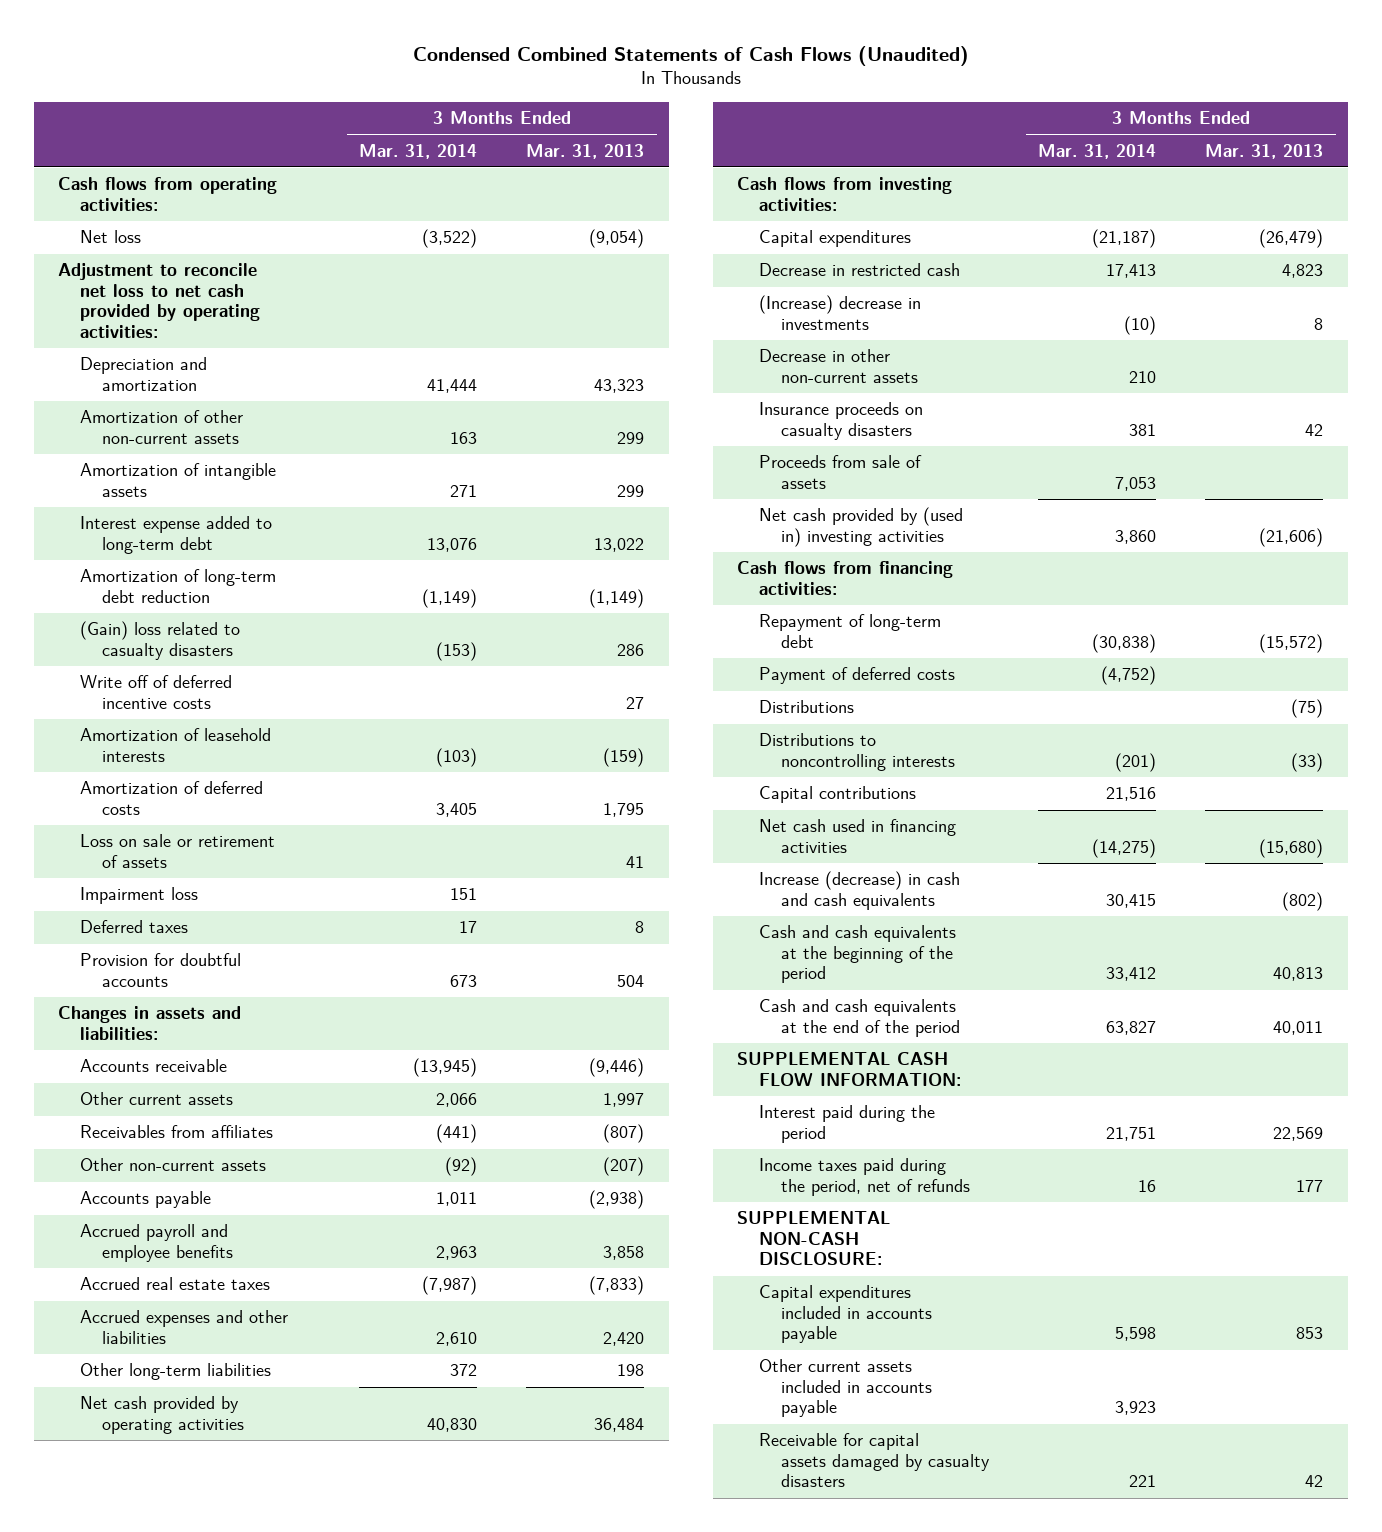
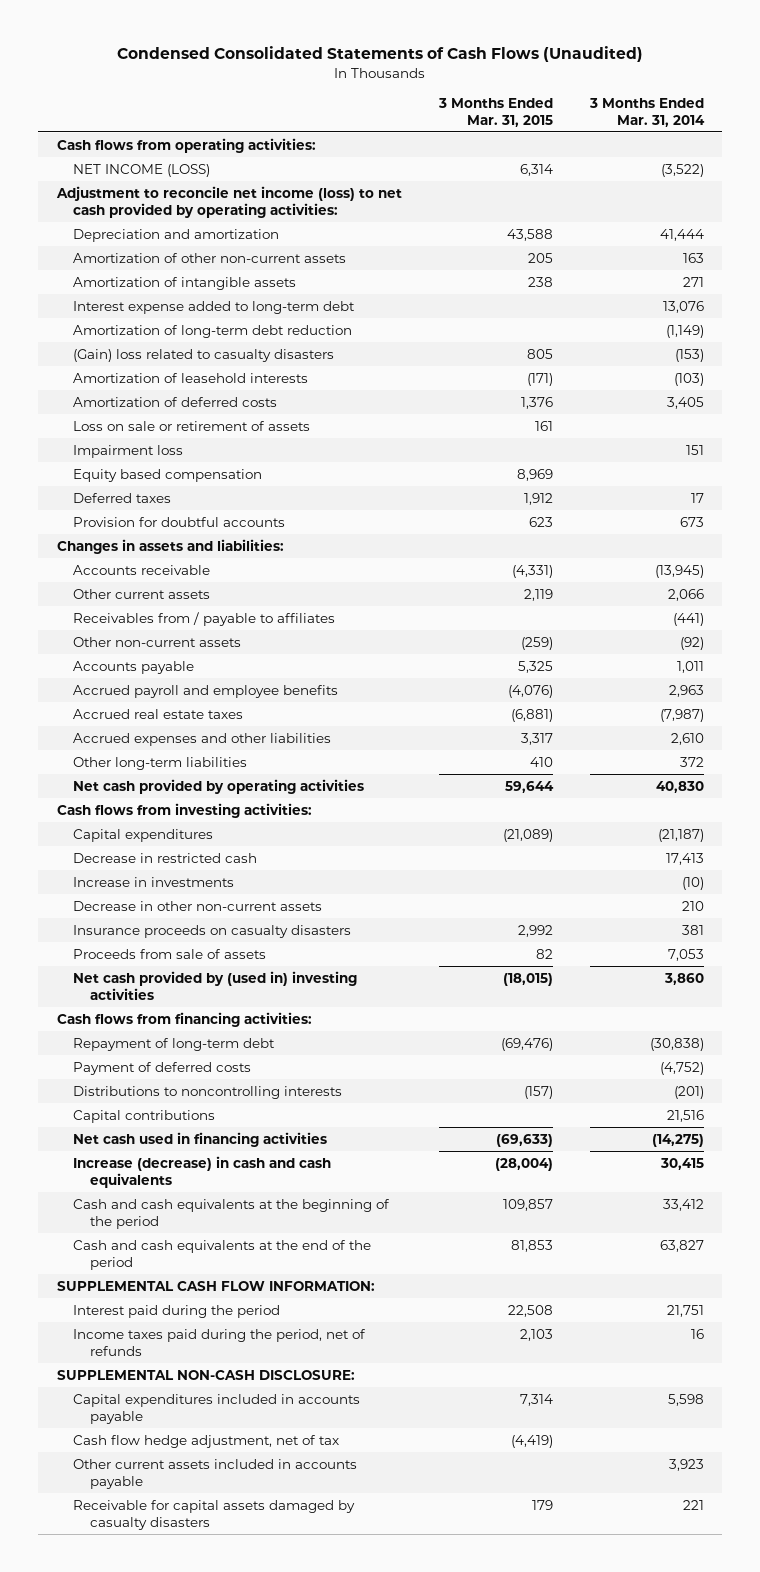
[412,45,969,66] Condensed Combined Statements of Cash Flows (Unaudited) -> [117,46,644,63] Condensed Consolidated Statements of Cash Flows (Unaudited)
[526,143,645,159] Mar. 31, 2013 -> none
none -> [437,97,553,127] 3 Months Ended Mar. 31, 2015
[80,230,142,244] Net loss -> [73,163,211,177] NET INCOME (LOSS)
[58,263,261,338] Adjustment to reconcile net loss to net cash provided by operating activities: -> [55,185,402,218] Adjustment to reconcile net income (loss) to net cash provided by operating activities:
[80,675,233,709] Write off of deferred incentive costs -> none
none -> [73,468,263,482] Equity based compensation
[80,1125,274,1139] Receivables from affiliates -> [73,611,336,626] Receivables from / payable to affiliates
[759,295,922,330] (Increase) decrease in investments -> [73,876,235,887] Increase in investments
[759,700,855,714] Distributions -> none
none -> [73,1434,340,1448] Cash flow hedge adjustment, net of tax

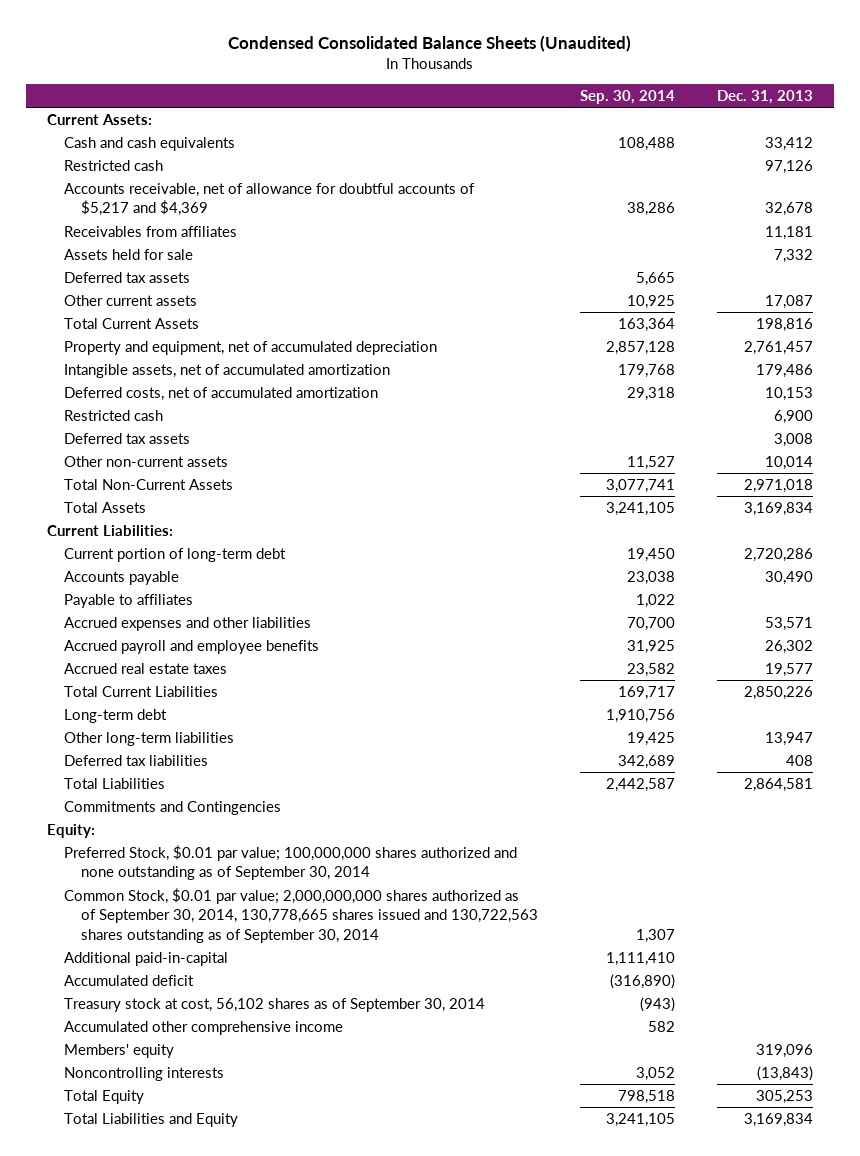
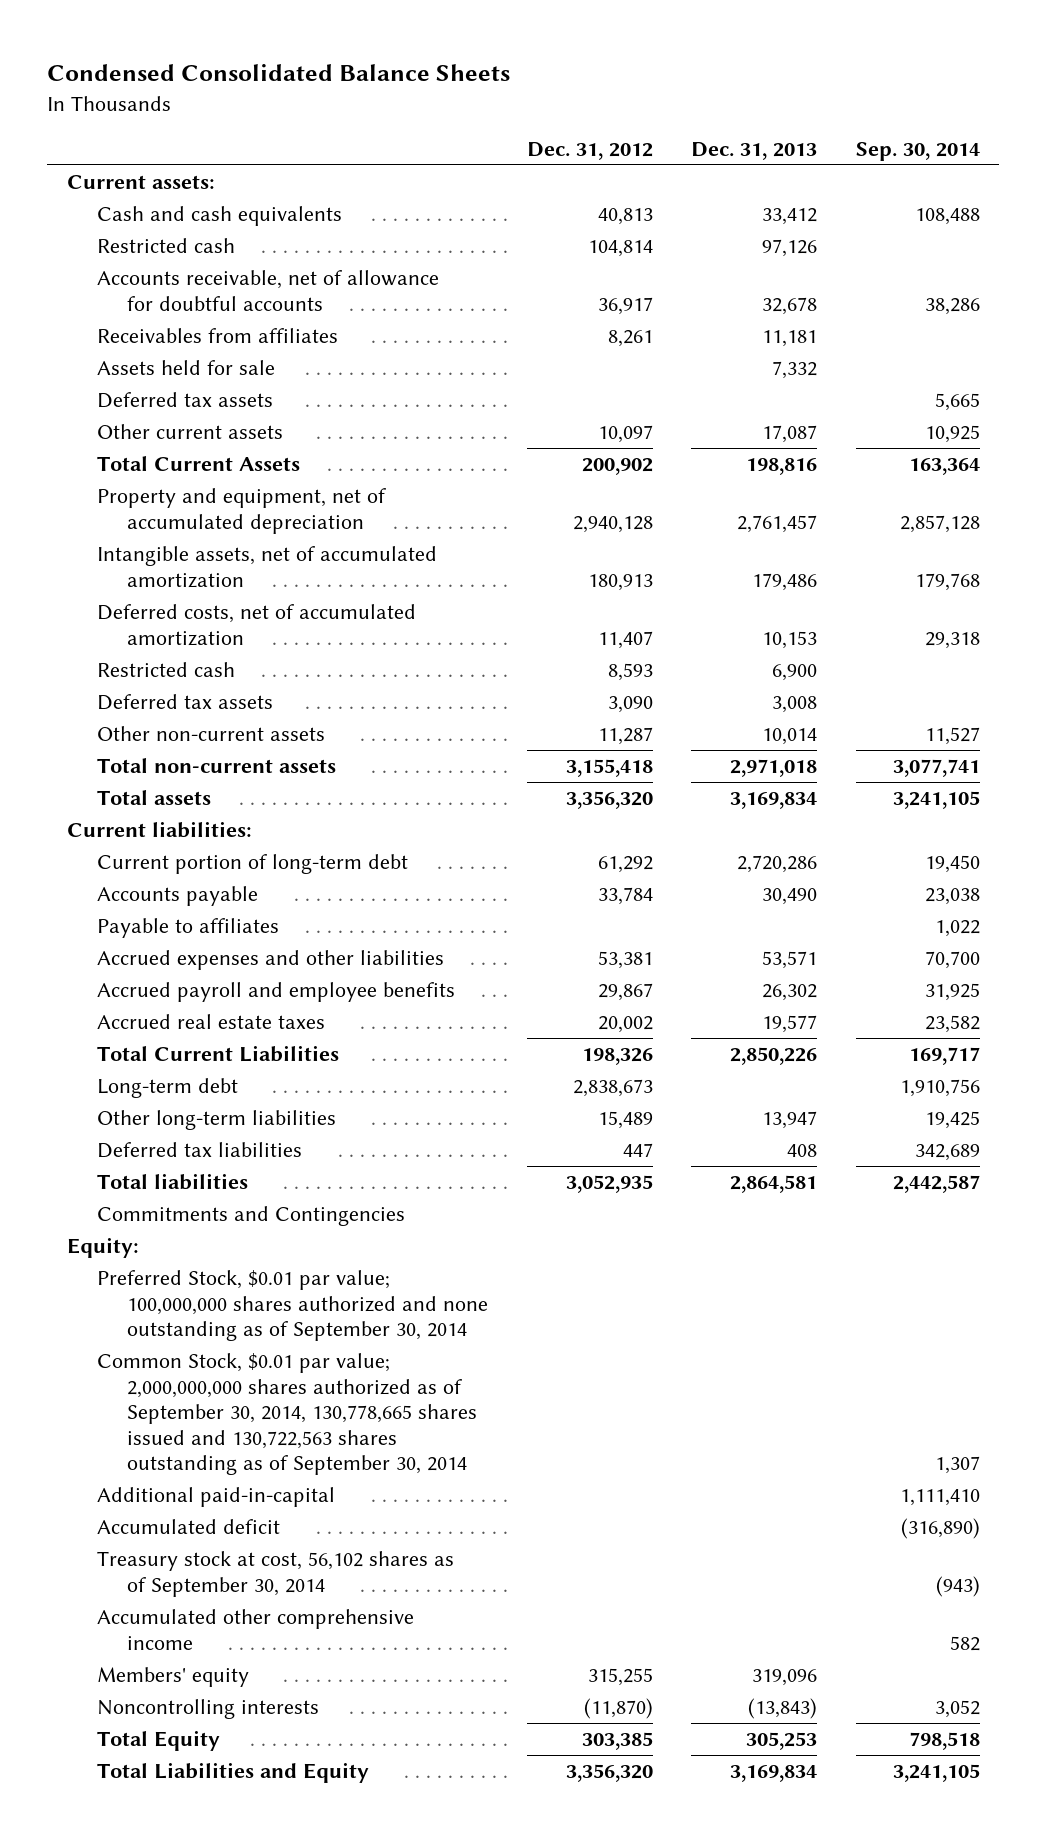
[227,34,631,52] Condensed Consolidated Balance Sheets (Unaudited) -> [47,64,511,82] Condensed Consolidated Balance Sheets
none -> [526,141,653,160] Dec. 31, 2012
[46,114,152,126] Current Assets: -> [66,175,215,190] Current assets:
[63,183,475,217] Accounts receivable, net of allowance for doubtful accounts of $5,217 and $4,369 -> [96,270,439,311] Accounts receivable, net of allowance for doubtful accounts
[63,479,233,491] Total Non-Current Assets -> [96,758,336,774] Total non-current assets
[63,502,146,514] Total Assets -> [96,790,211,806] Total assets
[46,525,173,537] Current Liabilities: -> [66,821,252,839] Current liabilities:
[63,778,165,790] Total Liabilities -> [96,1173,248,1191] Total liabilities

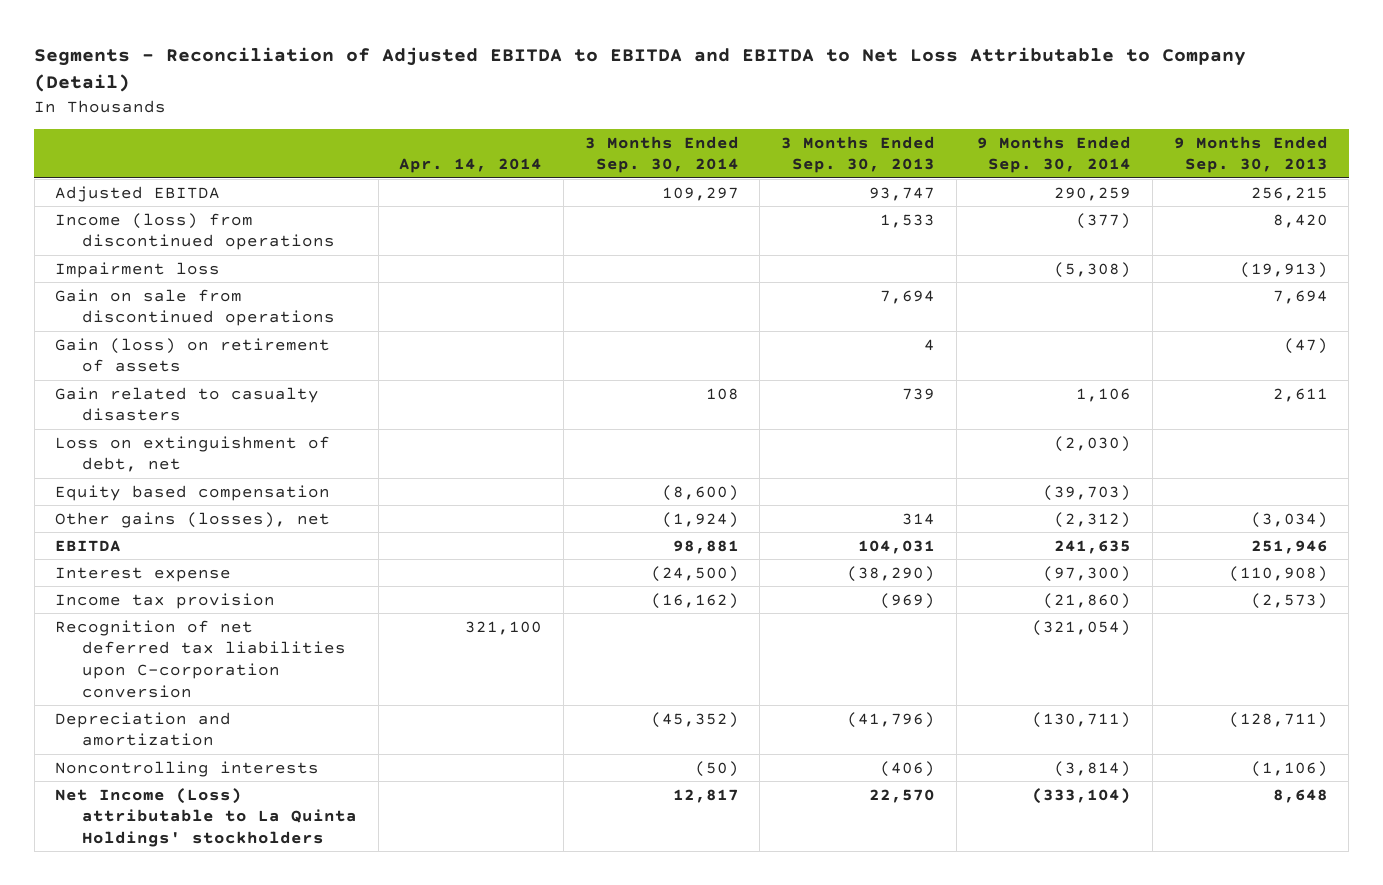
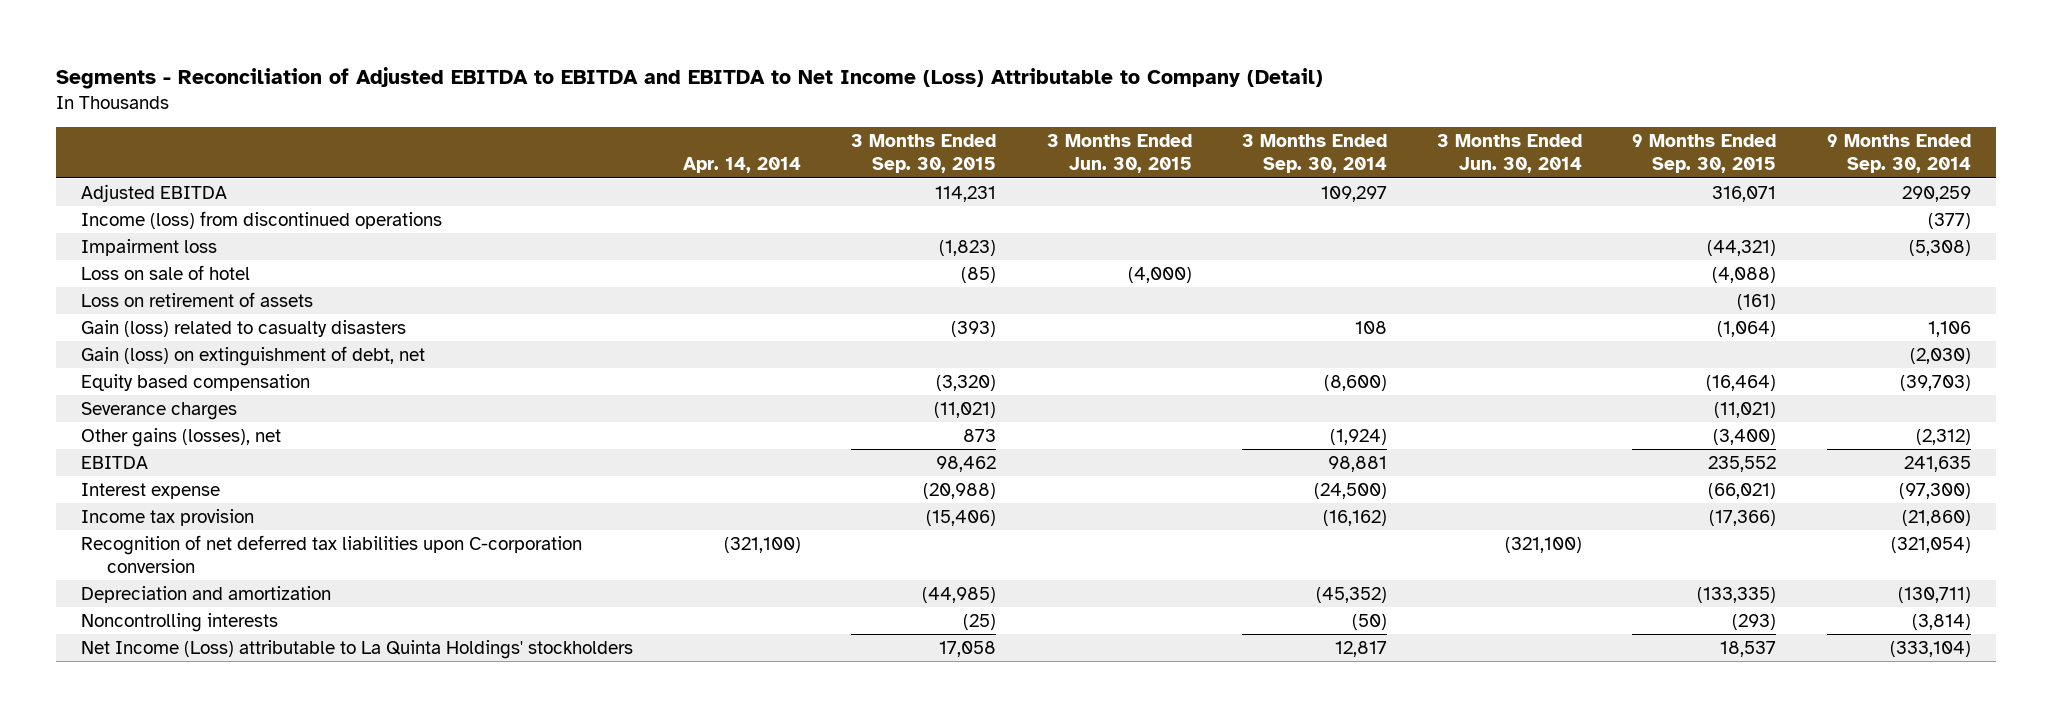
[34,47,1247,93] Segments - Reconciliation of Adjusted EBITDA to EBITDA and EBITDA to Net Loss Attributable to Company (Detail) -> [55,67,1323,90] Segments - Reconciliation of Adjusted EBITDA to EBITDA and EBITDA to Net Income (Loss) Attributable to Company (Detail)
[781,135,936,174] 3 Months Ended Sep. 30, 2013 -> none
[1173,135,1328,174] 9 Months Ended Sep. 30, 2013 -> none
none -> [851,134,997,174] 3 Months Ended Sep. 30, 2015
none -> [1046,134,1192,174] 3 Months Ended Jun. 30, 2015
none -> [1437,134,1583,174] 3 Months Ended Jun. 30, 2014
none -> [1632,134,1777,174] 9 Months Ended Sep. 30, 2015
[55,288,336,327] Gain on sale from discontinued operations -> none
none -> [80,264,250,280] Loss on sale of hotel
[55,337,331,373] Gain (loss) on retirement of assets -> [80,291,313,307] Loss on retirement of assets
[55,386,320,422] Gain related to casualty disasters -> [80,319,406,337] Gain (loss) related to casualty disasters
[55,435,331,473] Loss on extinguishment of debt, net -> [80,345,425,366] Gain (loss) on extinguishment of debt, net
none -> [80,401,237,420] Severance charges
[465,620,543,635] 321,100 -> [724,536,802,553] (321,100)

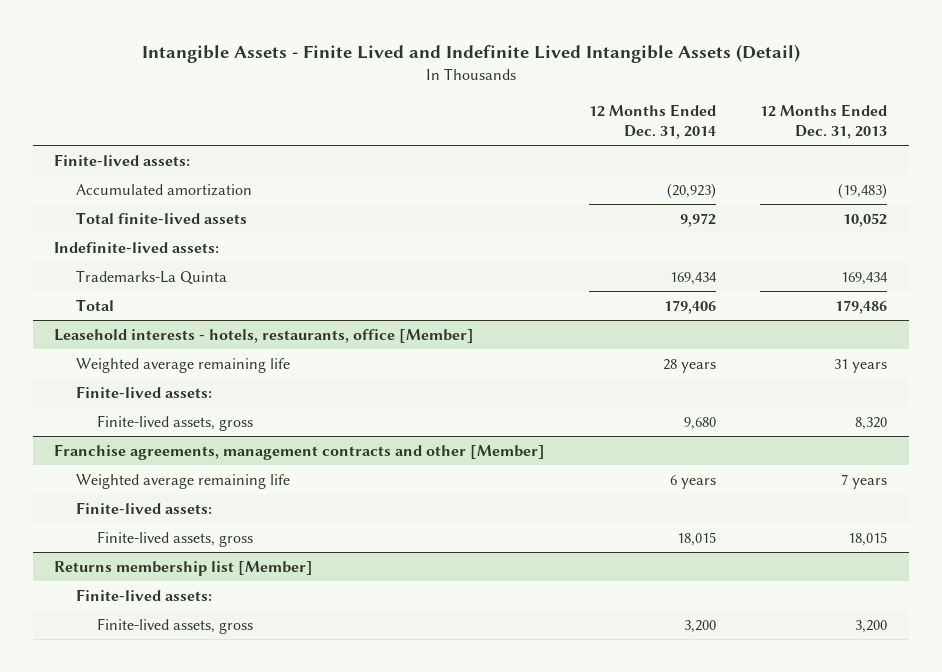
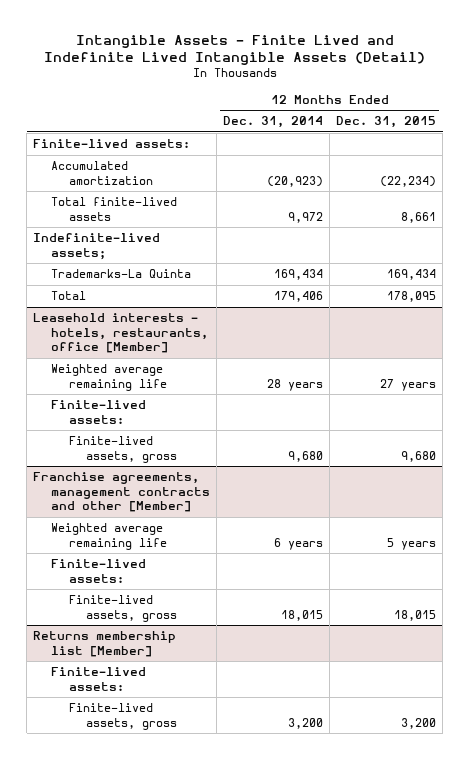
[760,103,888,139] 12 Months Ended Dec. 31, 2013 -> none
none -> [336,116,437,129] Dec. 31, 2015
[54,241,220,253] Indefinite-lived assets: -> [33,233,161,260] Indefinite-lived assets;

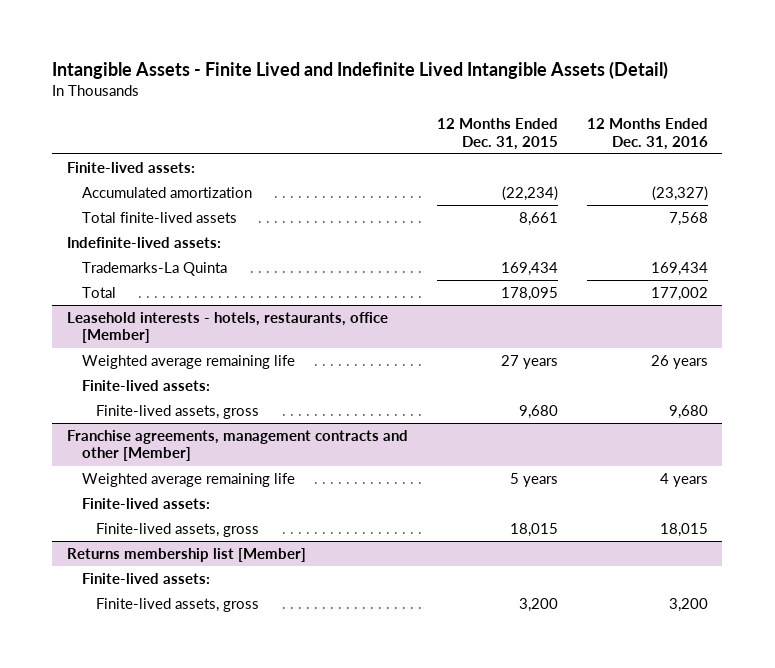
[223,116,324,129] Dec. 31, 2014 -> none
none -> [586,118,708,150] 12 Months Ended Dec. 31, 2016
[33,233,161,260] Indefinite-lived assets; -> [66,237,221,249] Indefinite-lived assets:

